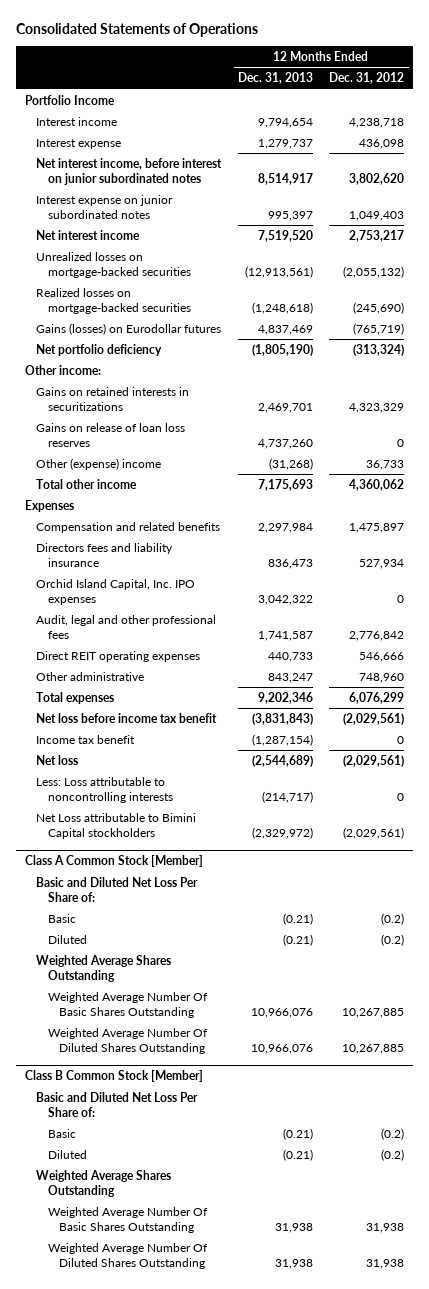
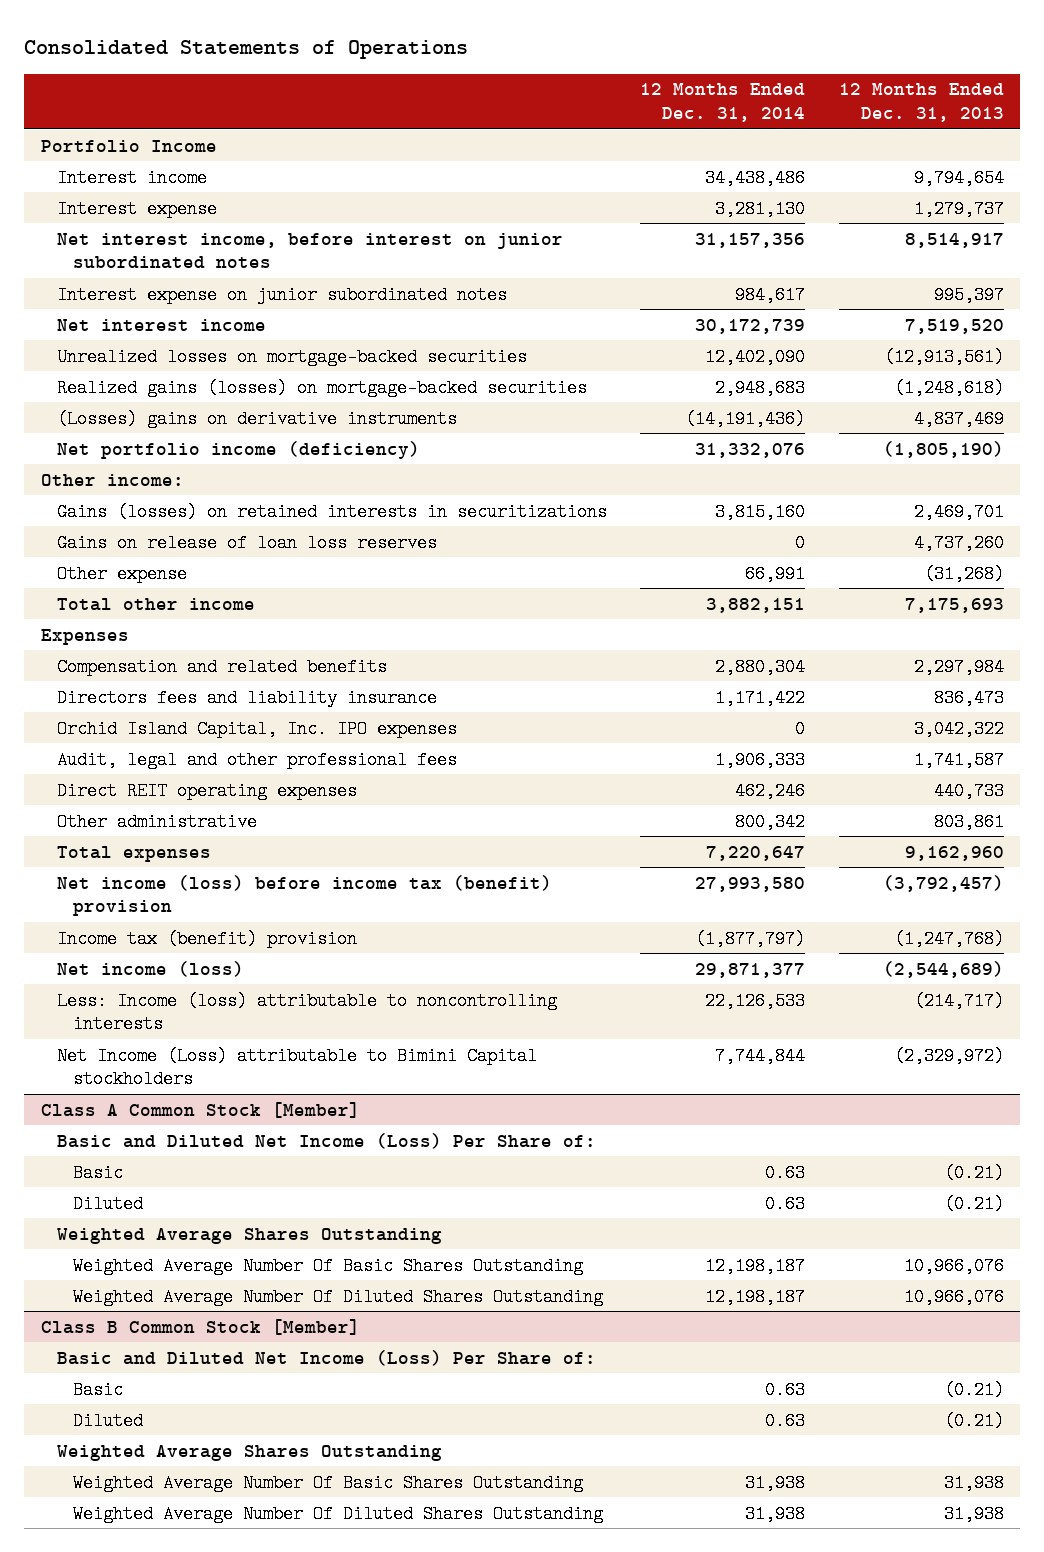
[329,72,405,85] Dec. 31, 2012 -> none
none -> [640,83,806,122] 12 Months Ended Dec. 31, 2014
[36,287,191,314] Realized losses on mortgage-backed securities -> [56,378,587,397] Realized gains (losses) on mortgage-backed securities
[36,322,222,335] Gains (losses) on Eurodollar futures -> [56,409,457,428] (Losses) gains on derivative instruments
[36,343,163,356] Net portfolio deficiency -> [56,440,420,459] Net portfolio income (deficiency)
[36,386,190,411] Gains on retained interests in securitizations -> [56,502,607,521] Gains (losses) on retained interests in securitizations
[36,457,162,470] Other (expense) income -> [56,564,187,583] Other expense
[267,672,313,683] 843,247 -> [933,812,1004,831] 803,861
[257,691,313,704] 9,202,346 -> [904,845,1004,861] 9,162,960
[36,712,218,723] Net loss before income tax benefit -> [56,874,552,917] Net income (loss) before income tax (benefit) provision
[251,712,313,725] (3,831,843) -> [882,874,1004,892] (3,792,457)
[36,734,136,744] Income tax benefit -> [56,929,357,948] Income tax (benefit) provision
[251,733,313,746] (1,287,154) -> [893,929,1004,948] (1,247,768)
[36,754,79,765] Net loss -> [56,960,244,977] Net income (loss)
[36,776,173,803] Less: Loss attributable to noncontrolling interests -> [56,991,557,1034] Less: Income (loss) attributable to noncontrolling interests
[36,812,197,839] Net Loss attributable to Bimini Capital stockholders -> [56,1046,537,1089] Net Income (Loss) attributable to Bimini Capital stockholders
[36,876,199,902] Basic and Diluted Net Loss Per Share of: -> [56,1132,596,1149] Basic and Diluted Net Income (Loss) Per Share of:
[36,1091,199,1117] Basic and Diluted Net Loss Per Share of: -> [56,1349,596,1366] Basic and Diluted Net Income (Loss) Per Share of:

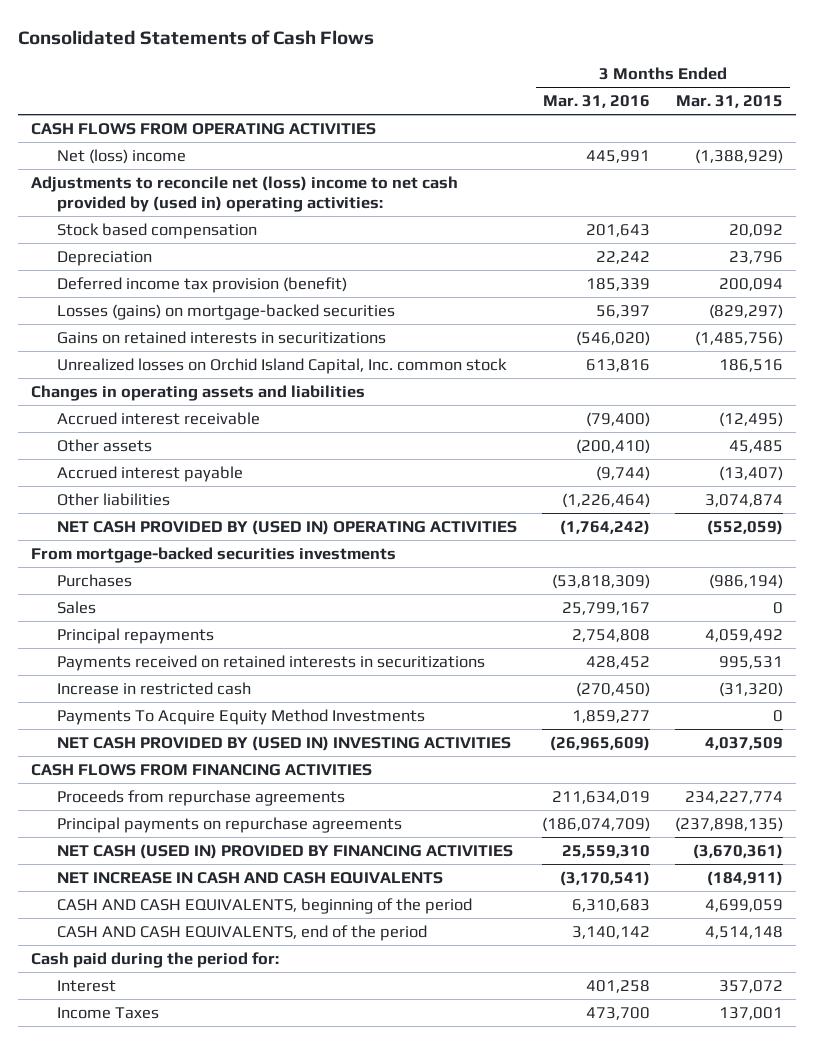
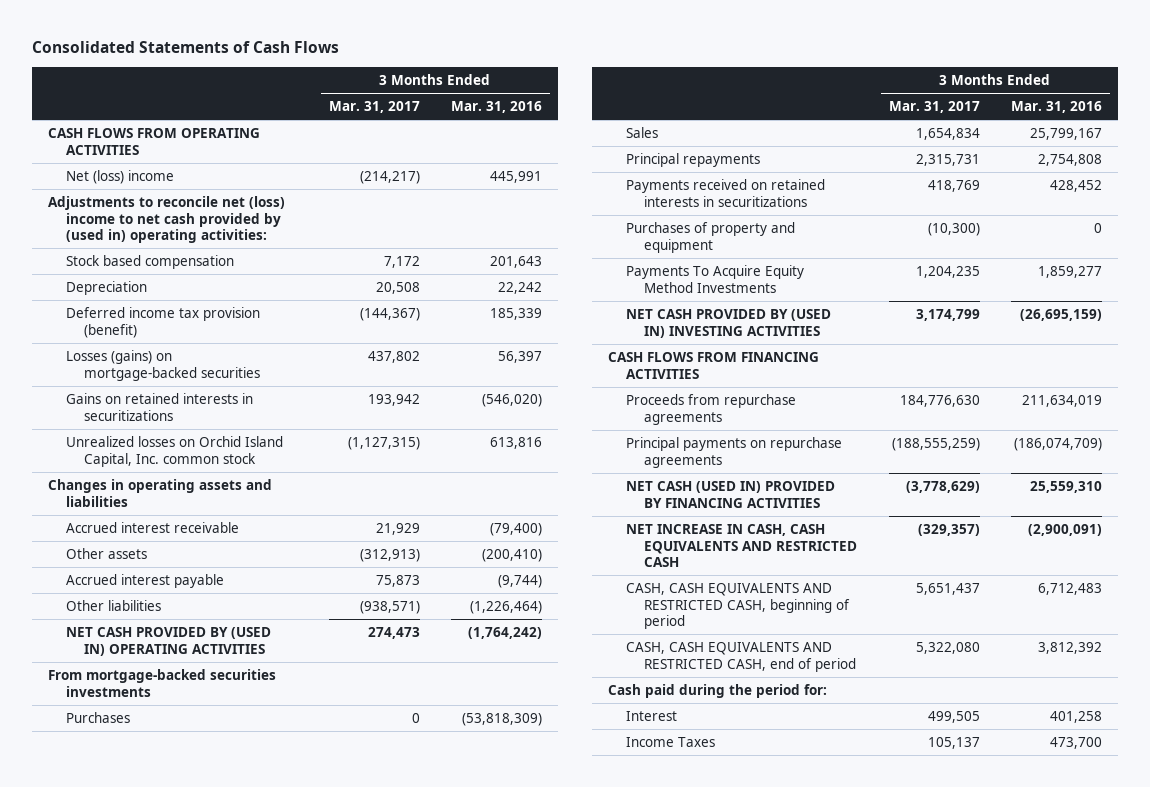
[676,95,784,109] Mar. 31, 2015 -> none
none -> [328,101,420,114] Mar. 31, 2017
[56,681,251,695] Increase in restricted cash -> none
none -> [625,222,795,253] Purchases of property and equipment
[550,735,651,751] (26,965,609) -> [1019,309,1102,322] (26,695,159)
[56,871,443,884] NET INCREASE IN CASH AND CASH EQUIVALENTS -> [625,524,858,568] NET INCREASE IN CASH, CASH EQUIVALENTS AND RESTRICTED CASH
[560,870,651,886] (3,170,541) -> [1027,524,1102,537] (2,900,091)
[56,897,472,914] CASH AND CASH EQUIVALENTS, beginning of the period -> [625,583,851,630] CASH, CASH EQUIVALENTS AND RESTRICTED CASH, beginning of period
[572,898,651,912] 6,310,683 -> [1037,583,1102,596] 6,712,483
[56,924,427,941] CASH AND CASH EQUIVALENTS, end of the period -> [625,642,857,672] CASH, CASH EQUIVALENTS AND RESTRICTED CASH, end of period
[572,925,651,939] 3,140,142 -> [1037,642,1102,655] 3,812,392

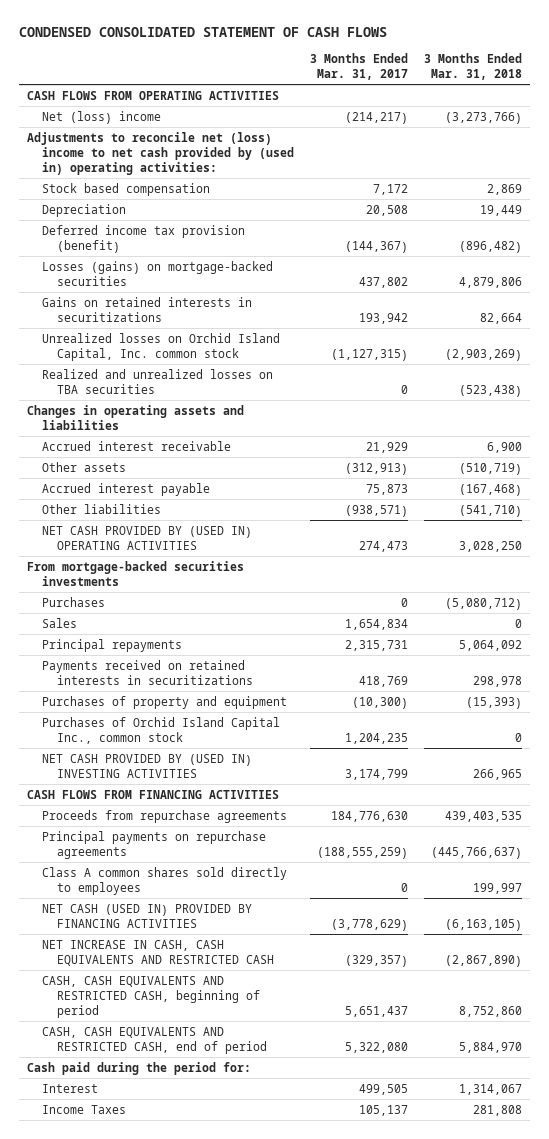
[32,41,340,54] Consolidated Statements of Cash Flows -> [18,26,387,37] CONDENSED CONSOLIDATED STATEMENT OF CASH FLOWS
[451,101,543,114] Mar. 31, 2016 -> none
none -> [424,53,523,80] 3 Months Ended Mar. 31, 2018
none -> [42,368,274,394] Realized and unrealized losses on TBA securities
[625,265,804,293] Payments To Acquire Equity Method Investments -> [42,716,281,744] Purchases of Orchid Island Capital Inc., common stock
none -> [42,866,288,895] Class A common shares sold directly to employees

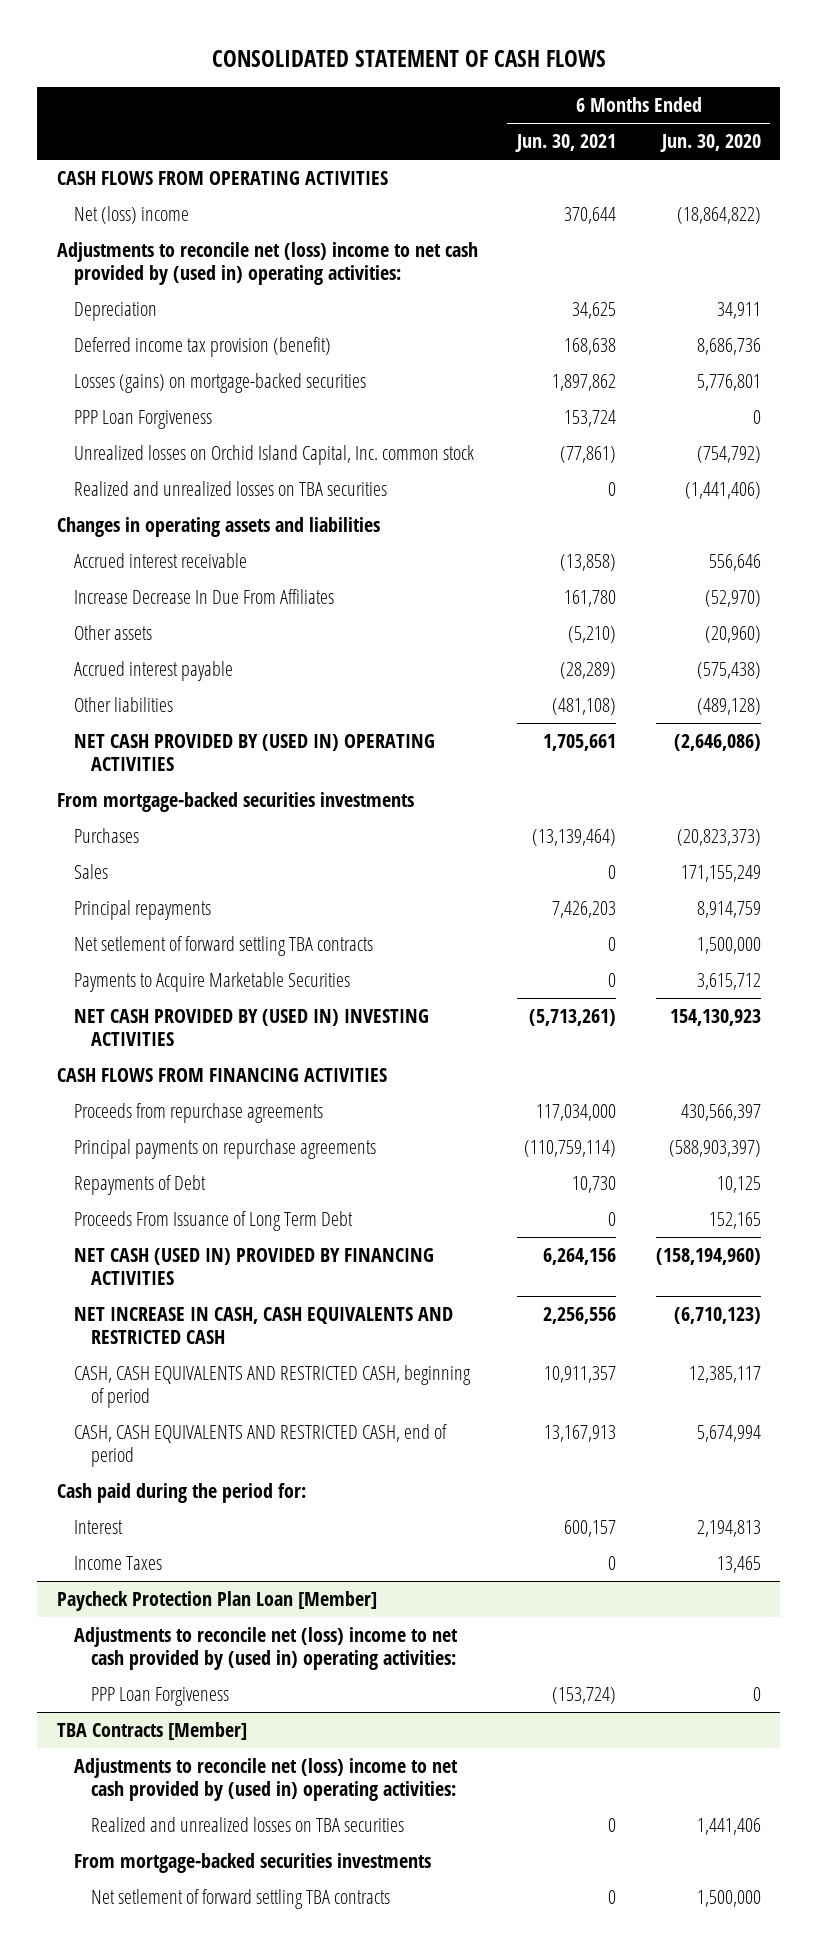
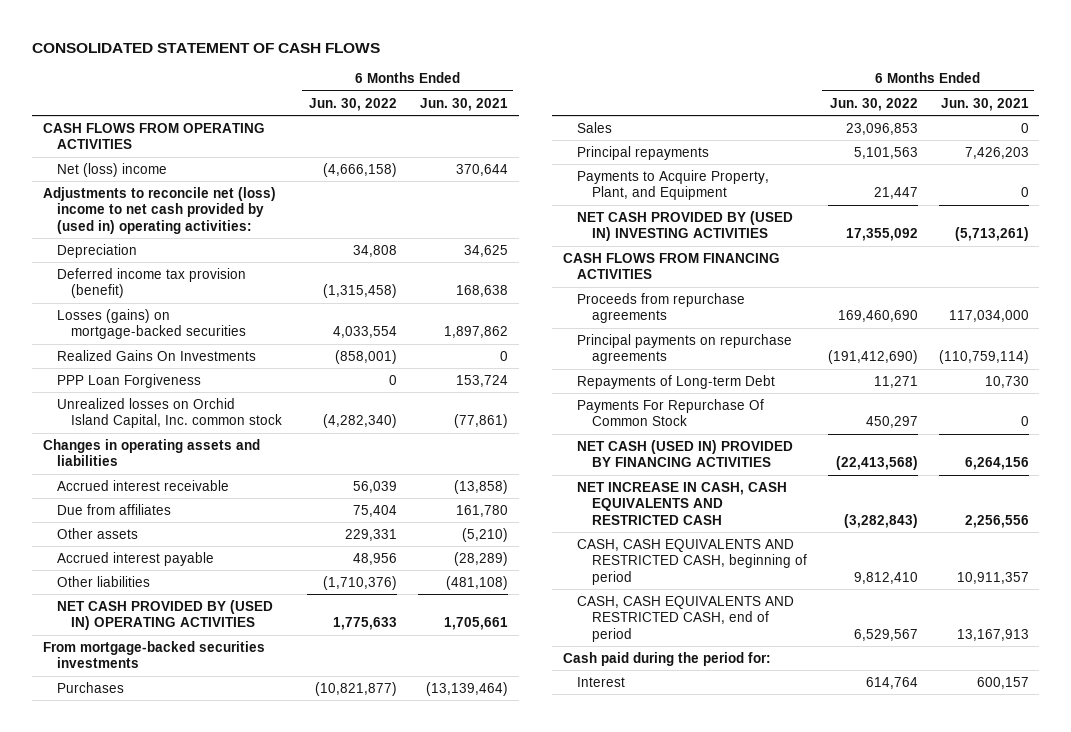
[659,134,761,153] Jun. 30, 2020 -> none
none -> [309,97,398,111] Jun. 30, 2022
none -> [56,349,256,361] Realized Gains On Investments
[73,481,387,497] Realized and unrealized losses on TBA securities -> none
[73,589,334,605] Increase Decrease In Due From Affiliates -> [56,503,171,515] Due from affiliates
[73,936,373,957] Net setlement of forward settling TBA contracts -> none
[73,972,350,993] Payments to Acquire Marketable Securities -> none
none -> [577,169,770,201] Payments to Acquire Property, Plant, and Equipment
[73,1211,353,1232] Proceeds From Issuance of Long Term Debt -> none
[73,1175,206,1196] Repayments of Debt -> [577,374,776,389] Repayments of Long-term Debt
none -> [577,398,765,427] Payments For Repurchase Of Common Stock
[73,1556,162,1571] Income Taxes -> none
[56,1591,377,1612] Paycheck Protection Plan Loan [Member] -> none
[73,1627,458,1671] Adjustments to reconcile net (loss) income to net cash provided by (used in) operating activities: -> none
[91,1687,230,1707] PPP Loan Forgiveness -> none
[56,1722,247,1741] TBA Contracts [Member] -> none
[73,1758,458,1802] Adjustments to reconcile net (loss) income to net cash provided by (used in) operating activities: -> none
[91,1817,405,1833] Realized and unrealized losses on TBA securities -> none
[73,1853,431,1874] From mortgage-backed securities investments -> none
[91,1889,391,1910] Net setlement of forward settling TBA contracts -> none

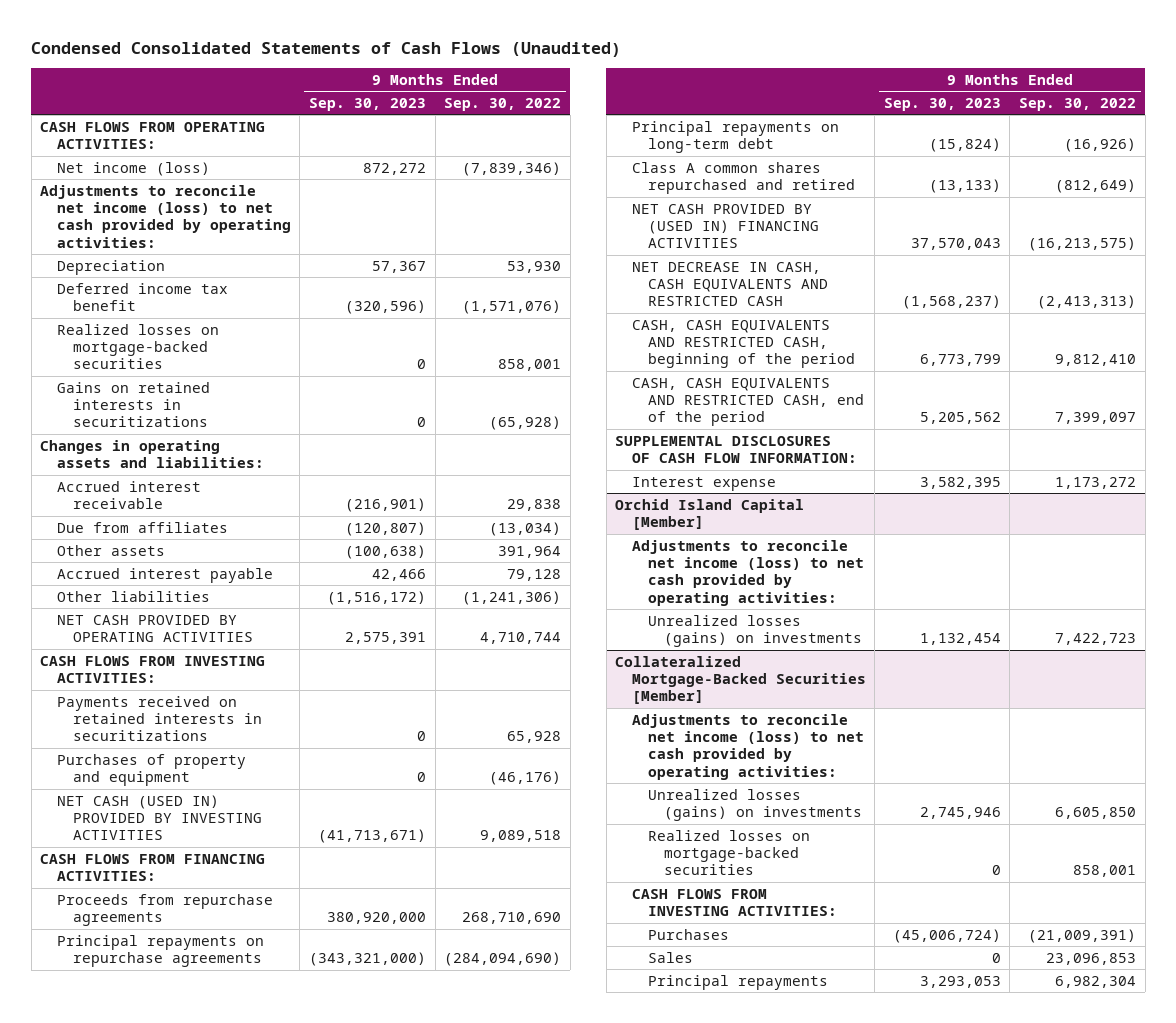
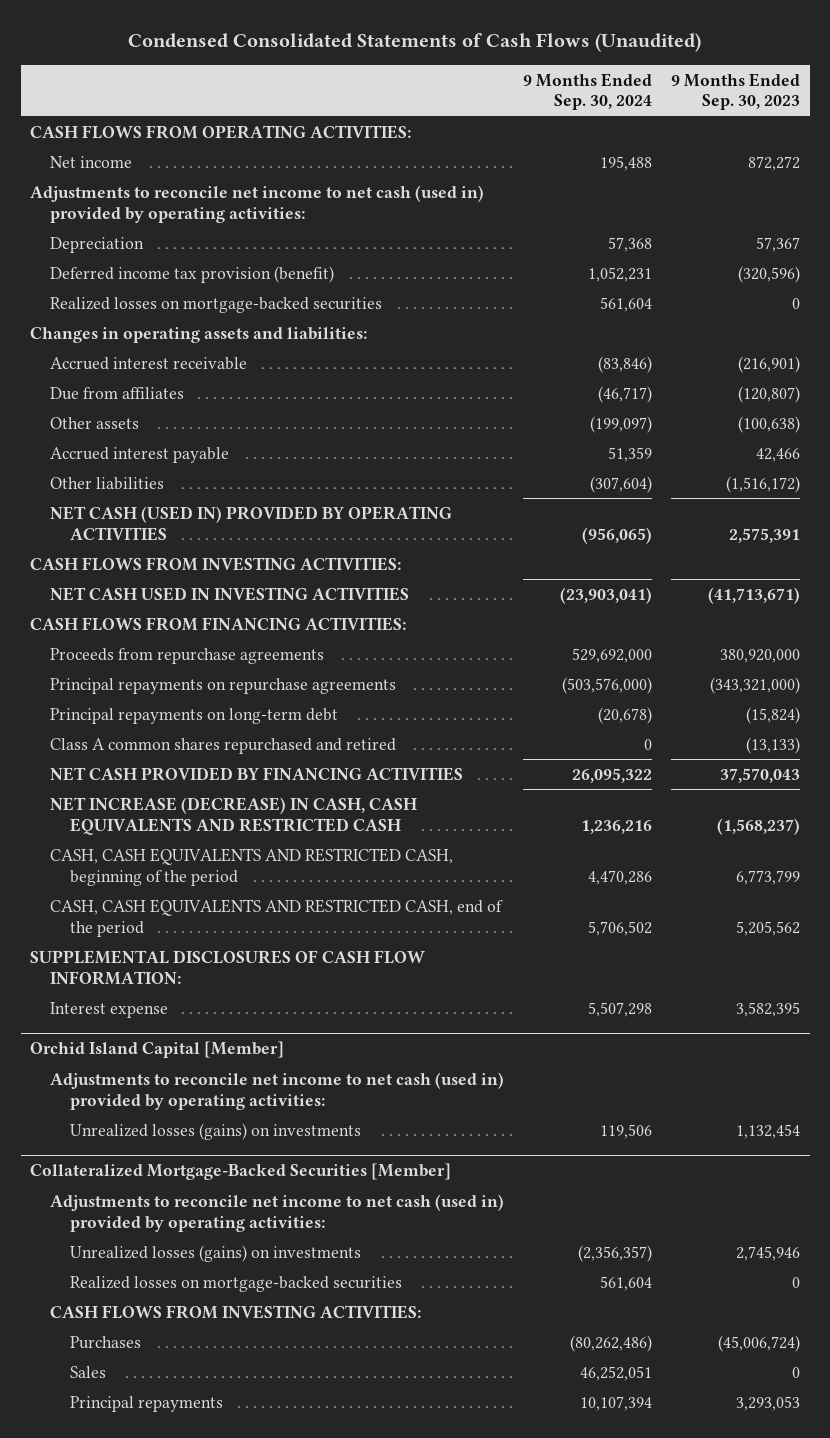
[444,97,562,111] Sep. 30, 2022 -> none
none -> [523,72,653,111] 9 Months Ended Sep. 30, 2024
[56,161,210,176] Net income (loss) -> [49,155,132,168] Net income
[40,184,291,248] Adjustments to reconcile net income (loss) to net cash provided by operating activities: -> [30,184,485,223] Adjustments to reconcile net income to net cash (used in) provided by operating activities:
[56,282,228,312] Deferred income tax benefit -> [49,265,334,283] Deferred income tax provision (benefit)
[56,381,210,428] Gains on retained interests in securitizations -> none
[56,614,254,643] NET CASH PROVIDED BY OPERATING ACTIVITIES -> [49,505,452,541] NET CASH (USED IN) PROVIDED BY OPERATING ACTIVITIES
[56,695,263,742] Payments received on retained interests in securitizations -> none
[56,753,246,787] Purchases of property and equipment -> none
[56,794,263,841] NET CASH (USED IN) PROVIDED BY INVESTING ACTIVITIES -> [49,586,409,601] NET CASH USED IN INVESTING ACTIVITIES
[631,203,819,249] NET CASH PROVIDED BY (USED IN) FINANCING ACTIVITIES -> [49,766,463,781] NET CASH PROVIDED BY FINANCING ACTIVITIES
[631,261,828,307] NET DECREASE IN CASH, CASH EQUIVALENTS AND RESTRICTED CASH -> [49,796,417,835] NET INCREASE (DECREASE) IN CASH, CASH EQUIVALENTS AND RESTRICTED CASH
[631,539,864,606] Adjustments to reconcile net income (loss) to net cash provided by operating activities: -> [49,1071,504,1110] Adjustments to reconcile net income to net cash (used in) provided by operating activities:
[631,713,864,780] Adjustments to reconcile net income (loss) to net cash provided by operating activities: -> [49,1193,504,1232] Adjustments to reconcile net income to net cash (used in) provided by operating activities:

